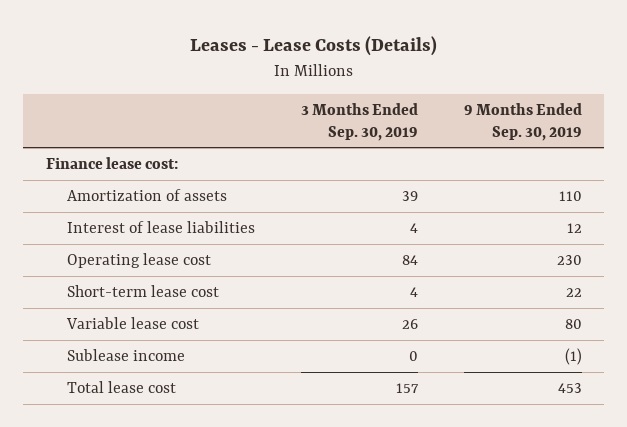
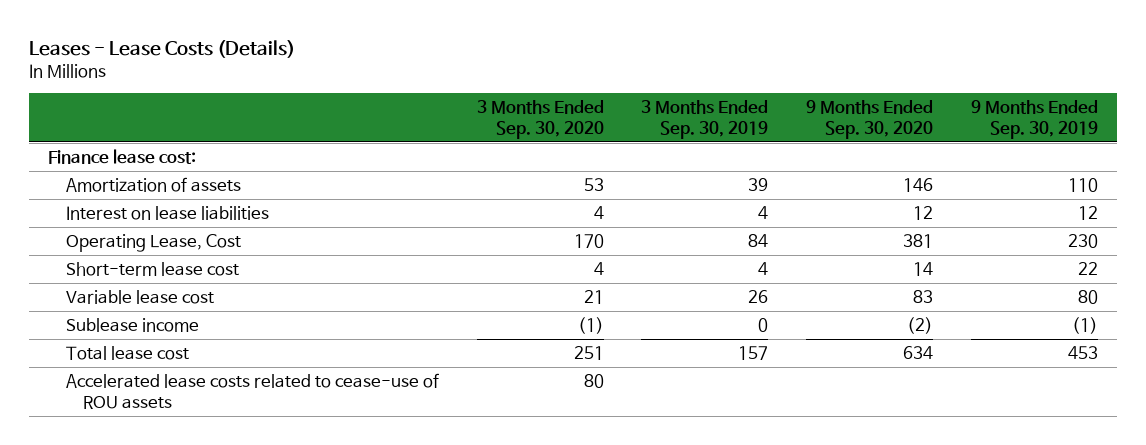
none -> [476,99,604,139] 3 Months Ended Sep. 30, 2020
none -> [806,99,934,139] 9 Months Ended Sep. 30, 2020
[67,221,256,234] Interest of lease liabilities -> [65,205,269,220] Interest on lease liabilities
[67,253,212,269] Operating lease cost -> [65,233,241,252] Operating Lease, Cost
none -> [65,372,439,409] Accelerated lease costs related to cease-use of ROU assets

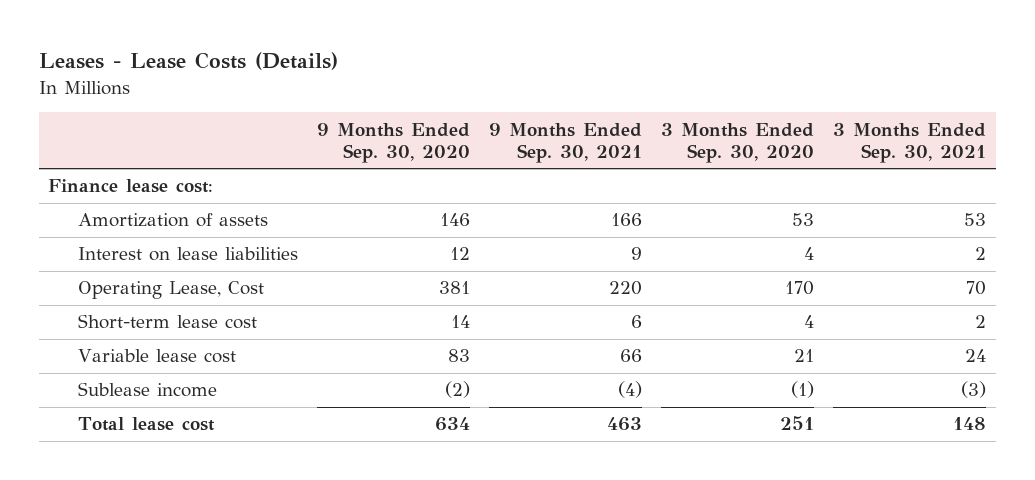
[641,99,769,139] 3 Months Ended Sep. 30, 2019 -> none
[971,99,1099,139] 9 Months Ended Sep. 30, 2019 -> none
none -> [489,122,643,163] 9 Months Ended Sep. 30, 2021
none -> [833,122,987,163] 3 Months Ended Sep. 30, 2021
[65,372,439,409] Accelerated lease costs related to cease-use of ROU assets -> none

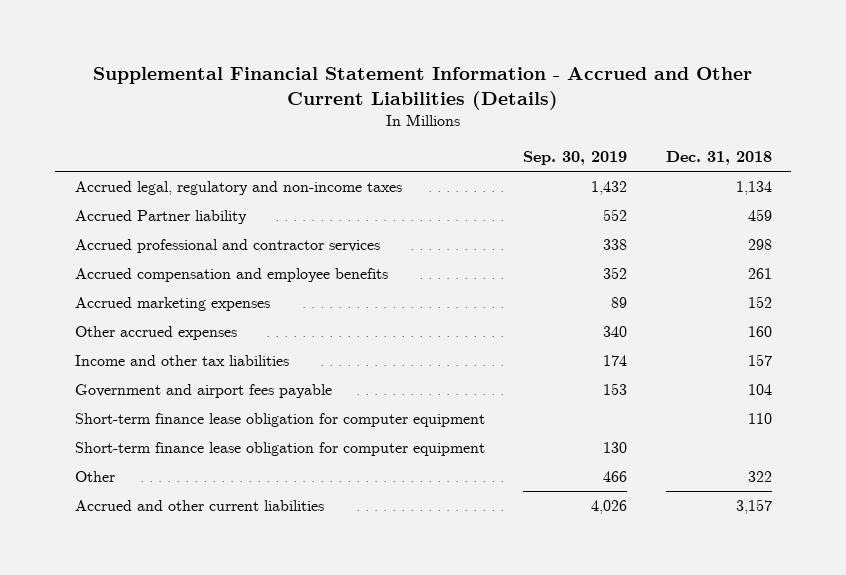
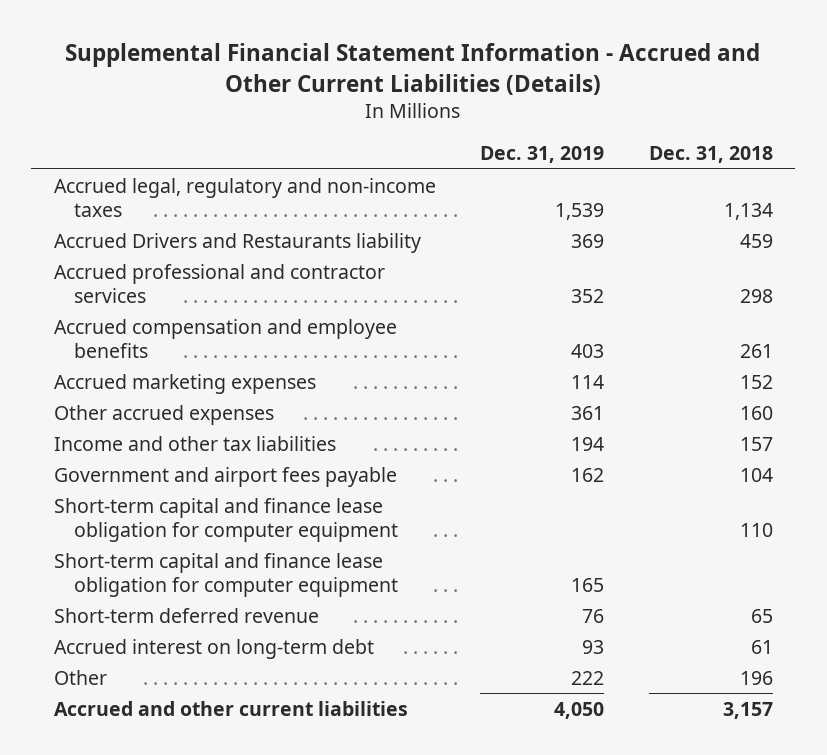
[523,151,628,166] Sep. 30, 2019 -> none
none -> [480,146,605,164] Dec. 31, 2019
[74,210,247,225] Accrued Partner liability -> [53,232,421,253] Accrued Drivers and Restaurants liability
[74,413,485,428] Short-term finance lease obligation for computer equipment -> [53,497,398,542] Short-term capital and finance lease obligation for computer equipment
[74,442,485,457] Short-term finance lease obligation for computer equipment -> [53,552,398,597] Short-term capital and finance lease obligation for computer equipment
none -> [53,607,319,623] Short-term deferred revenue
none -> [53,638,374,659] Accrued interest on long-term debt
[747,471,772,483] 322 -> [740,670,774,685] 196

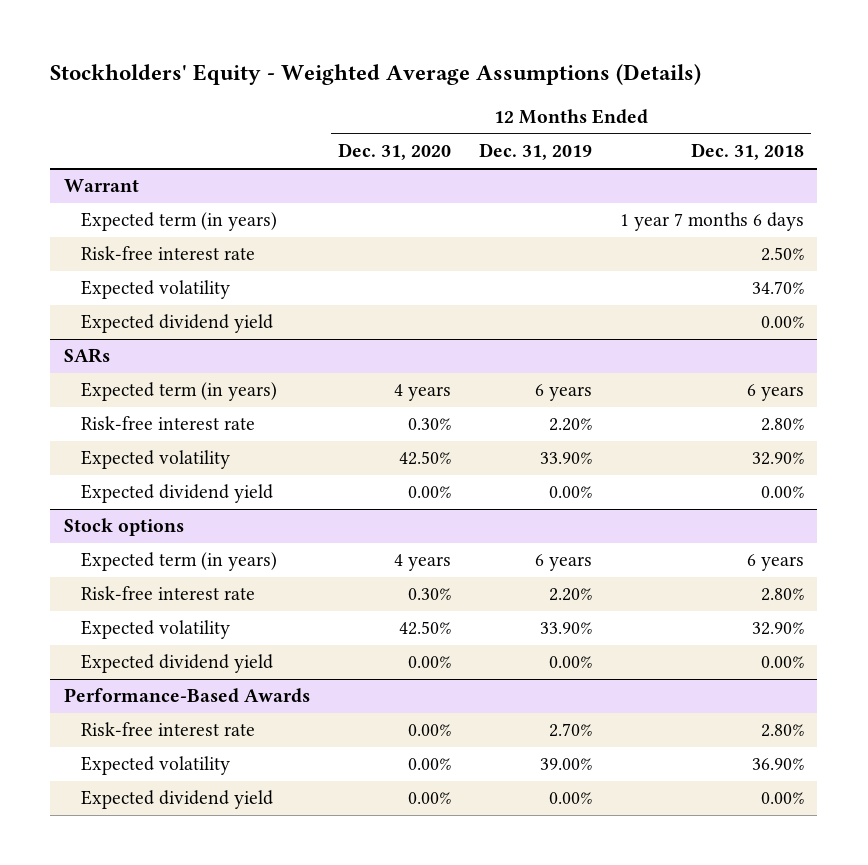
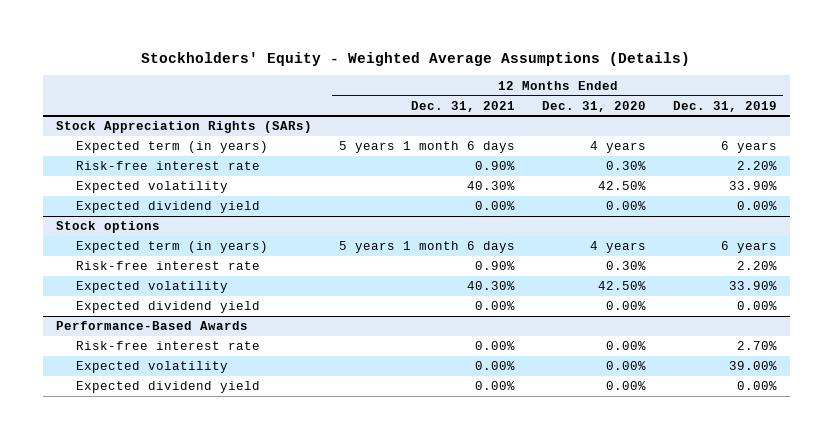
[690,143,804,161] Dec. 31, 2018 -> none
none -> [411,100,516,112] Dec. 31, 2021
[63,179,139,193] Warrant -> none
[80,212,277,232] Expected term (in years) -> none
[80,246,255,261] Risk-free interest rate -> none
[80,280,230,300] Expected volatility -> none
[80,314,273,334] Expected dividend yield -> none
[63,348,110,364] SARs -> [56,121,313,134] Stock Appreciation Rights (SARs)

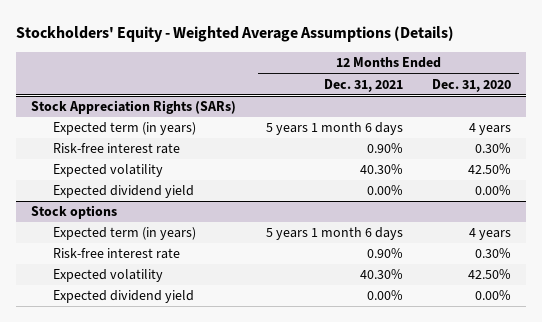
[672,100,777,112] Dec. 31, 2019 -> none
[56,321,249,331] Performance-Based Awards -> none
[75,341,260,351] Risk-free interest rate -> none
[75,361,228,374] Expected volatility -> none
[75,381,260,394] Expected dividend yield -> none

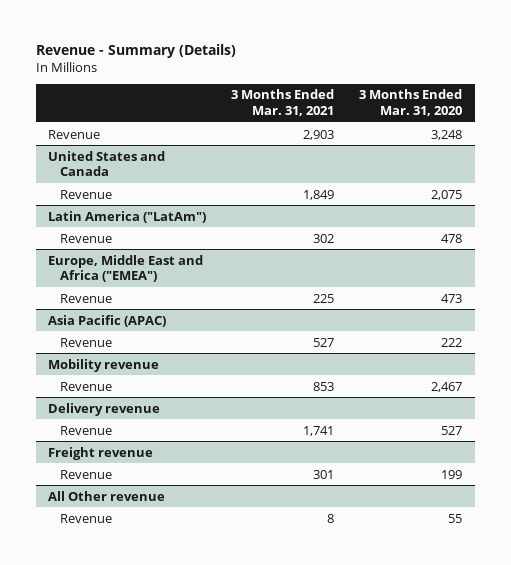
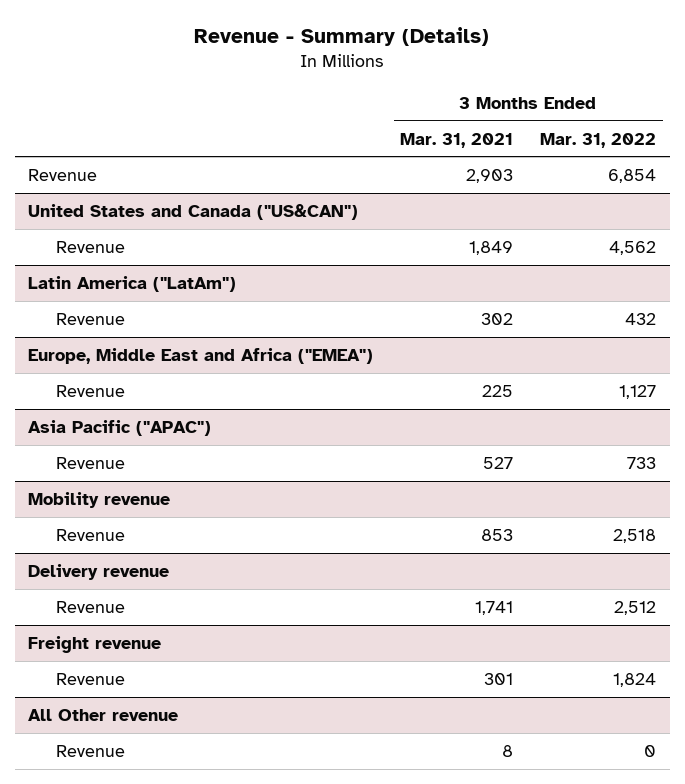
[359,89,463,117] 3 Months Ended Mar. 31, 2020 -> none
none -> [540,132,657,148] Mar. 31, 2022
[48,150,166,177] United States and Canada -> [28,203,359,220] United States and Canada ("US&CAN")
[48,314,167,327] Asia Pacific (APAC) -> [28,419,212,436] Asia Pacific ("APAC")

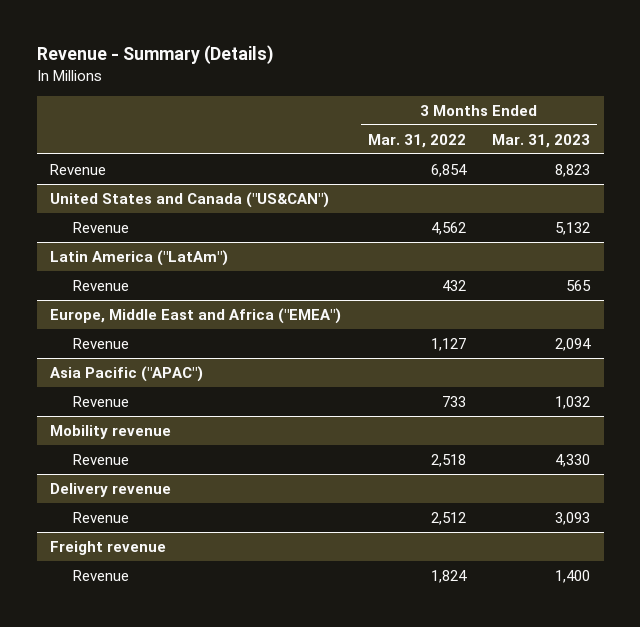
[400,132,514,148] Mar. 31, 2021 -> none
none -> [492,133,591,148] Mar. 31, 2023
[28,708,179,721] All Other revenue -> none
[56,744,126,757] Revenue -> none

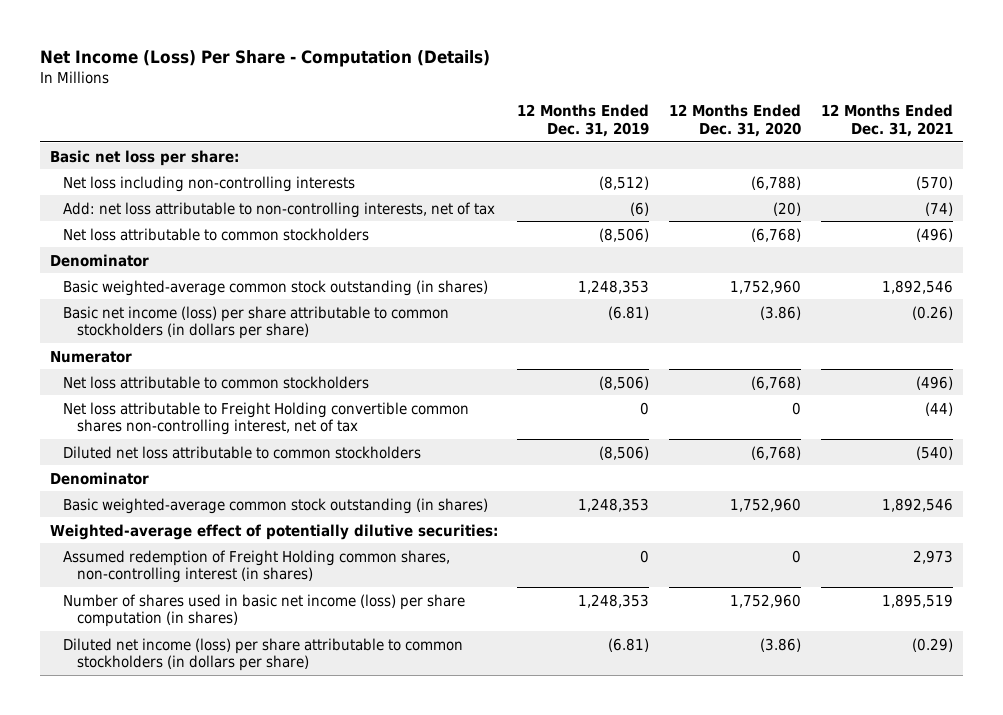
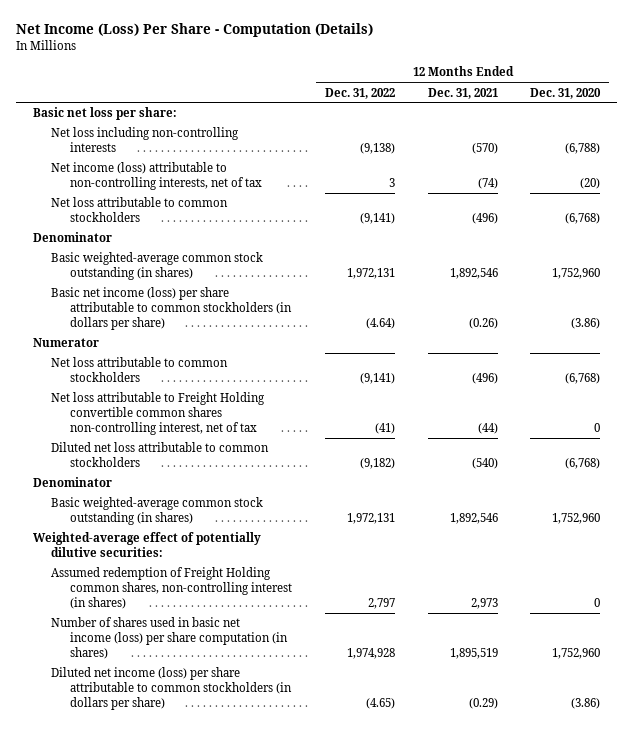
[517,103,650,137] 12 Months Ended Dec. 31, 2019 -> none
none -> [324,87,395,99] Dec. 31, 2022
[63,201,496,218] Add: net loss attributable to non-controlling interests, net of tax -> [51,162,262,191] Net income (loss) attributable to non-controlling interests, net of tax

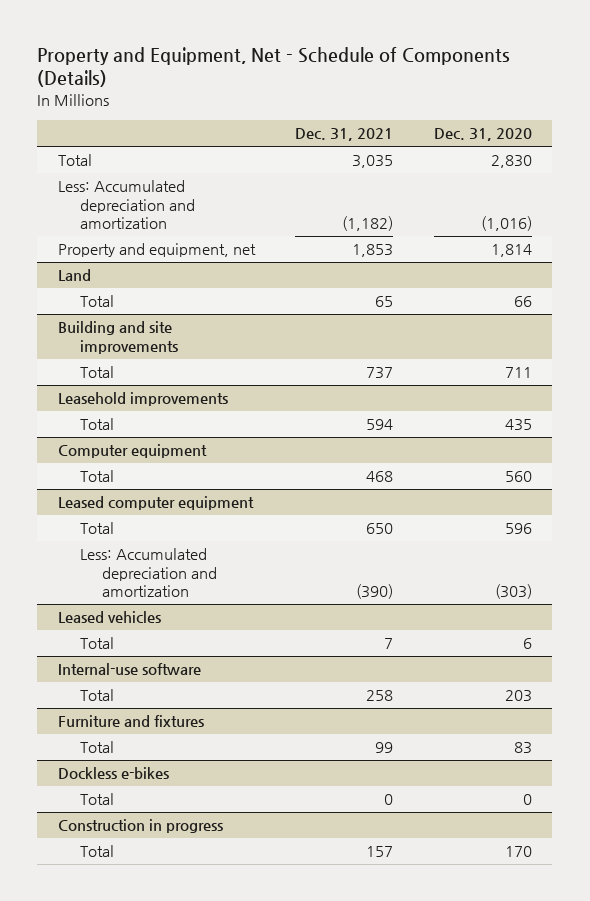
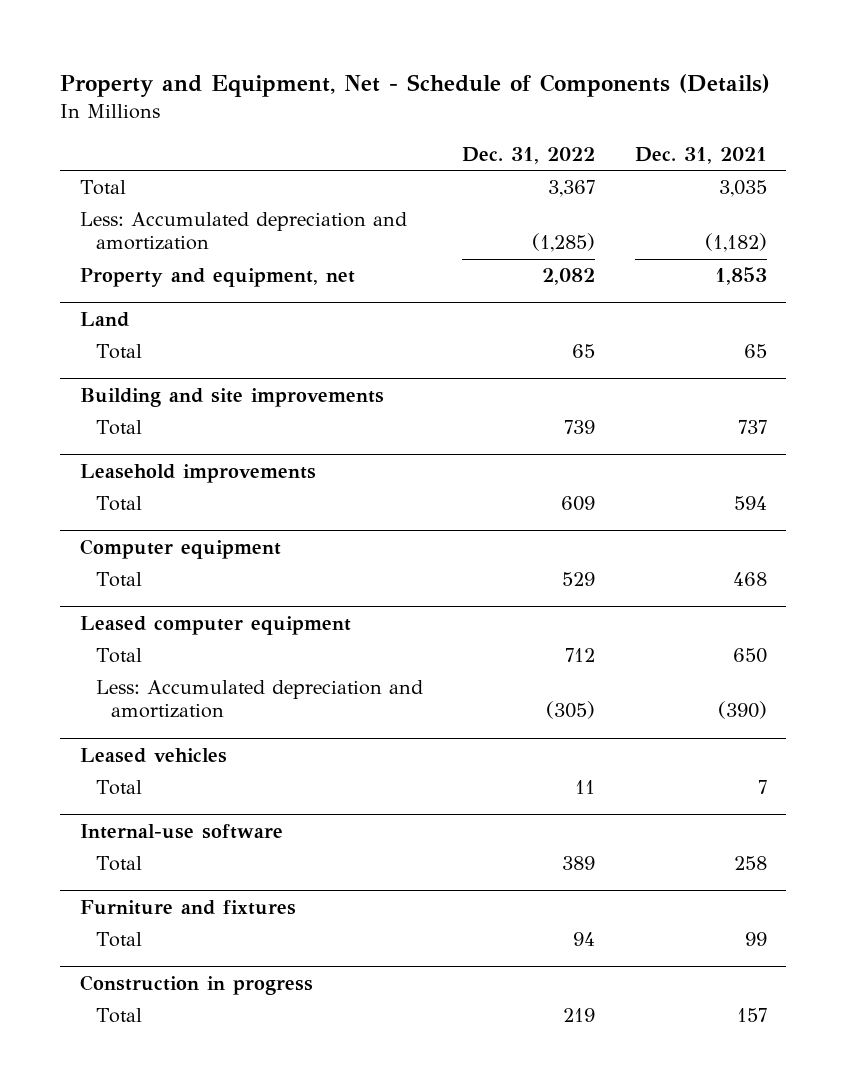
[433,128,532,142] Dec. 31, 2020 -> none
none -> [462,147,596,165] Dec. 31, 2022
[57,767,169,780] Dockless e-bikes -> none
[79,793,114,806] Total -> none

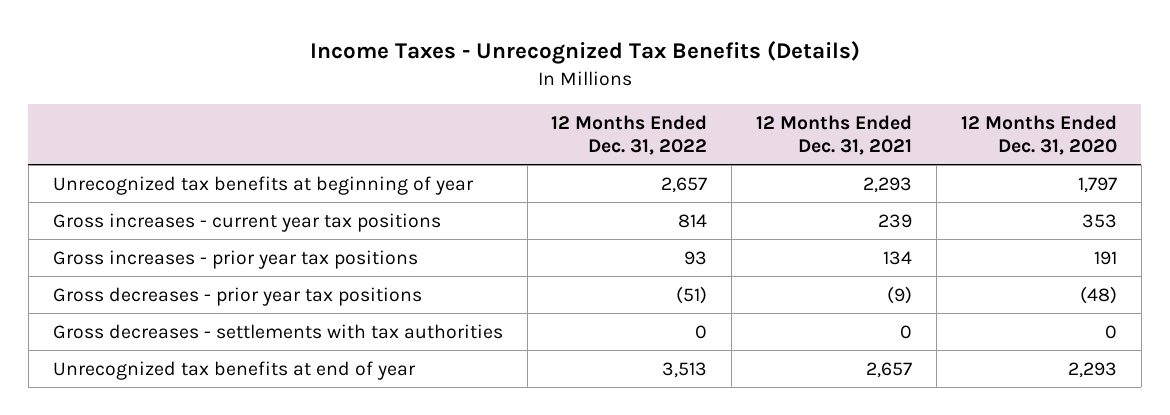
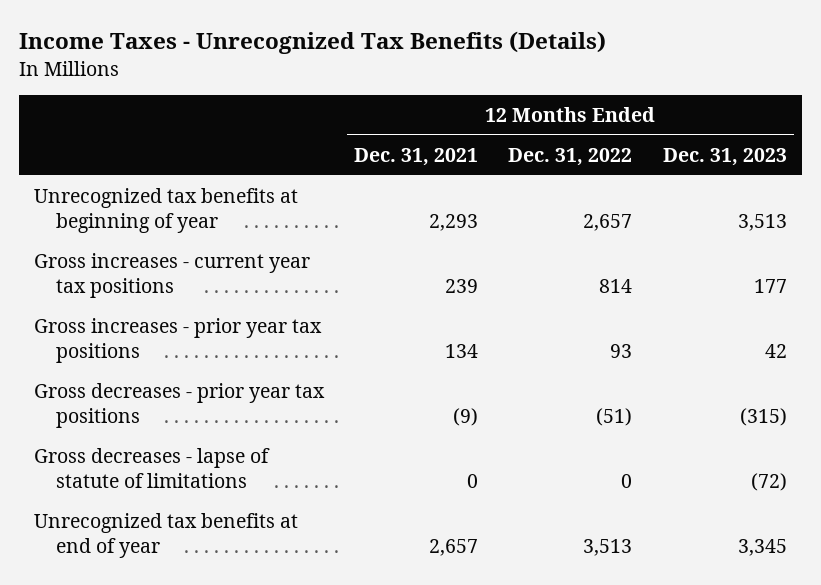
[960,114,1117,155] 12 Months Ended Dec. 31, 2020 -> none
none -> [662,147,787,166] Dec. 31, 2023
[52,323,503,339] Gross decreases - settlements with tax authorities -> [33,447,270,489] Gross decreases - lapse of statute of limitations

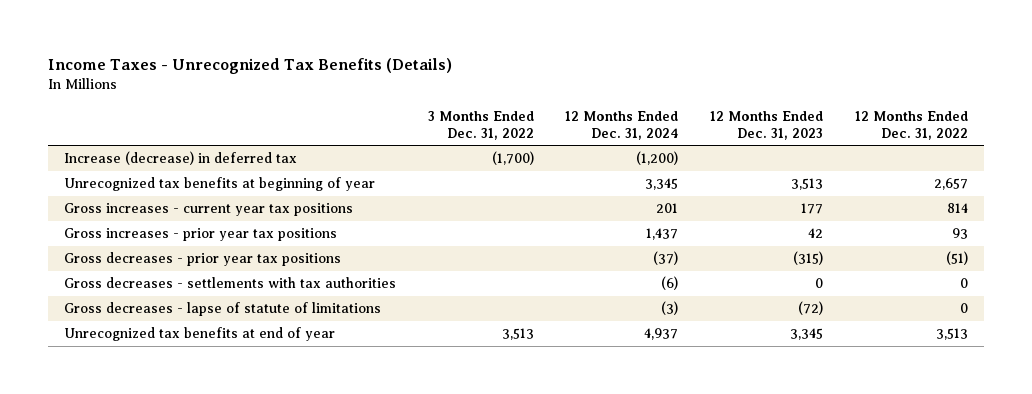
[354,147,479,166] Dec. 31, 2021 -> none
none -> [427,110,534,140] 3 Months Ended Dec. 31, 2022
none -> [565,110,679,140] 12 Months Ended Dec. 31, 2024
none -> [64,151,298,166] Increase (decrease) in deferred tax
none -> [64,277,397,289] Gross decreases - settlements with tax authorities

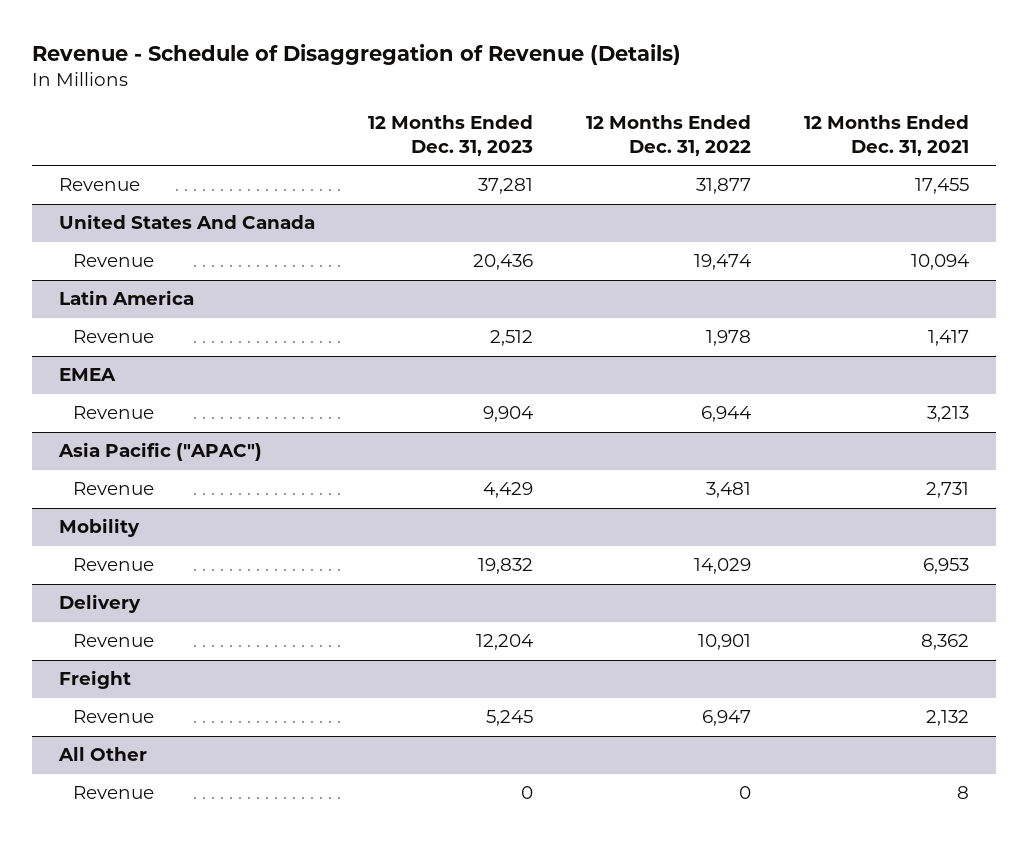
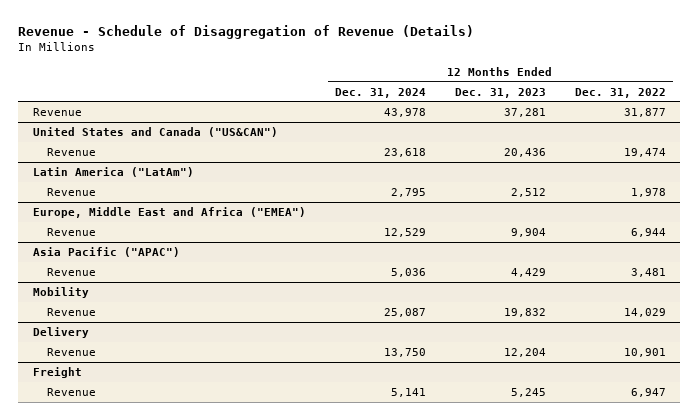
[804,115,970,156] 12 Months Ended Dec. 31, 2021 -> none
none -> [334,87,426,98] Dec. 31, 2024
[58,214,315,230] United States And Canada -> [32,126,278,137] United States and Canada ("US&CAN")
[58,290,194,306] Latin America -> [32,166,194,177] Latin America ("LatAm")
[58,368,116,382] EMEA -> [32,206,306,218] Europe, Middle East and Africa ("EMEA")
[57,747,147,762] All Other -> none
[72,786,154,800] Revenue -> none

